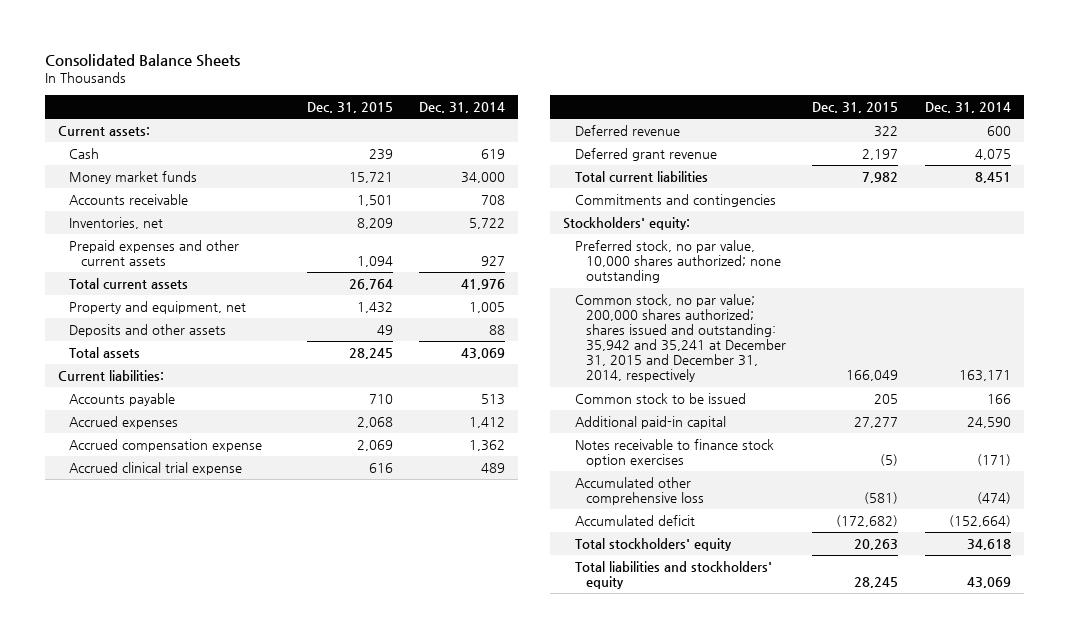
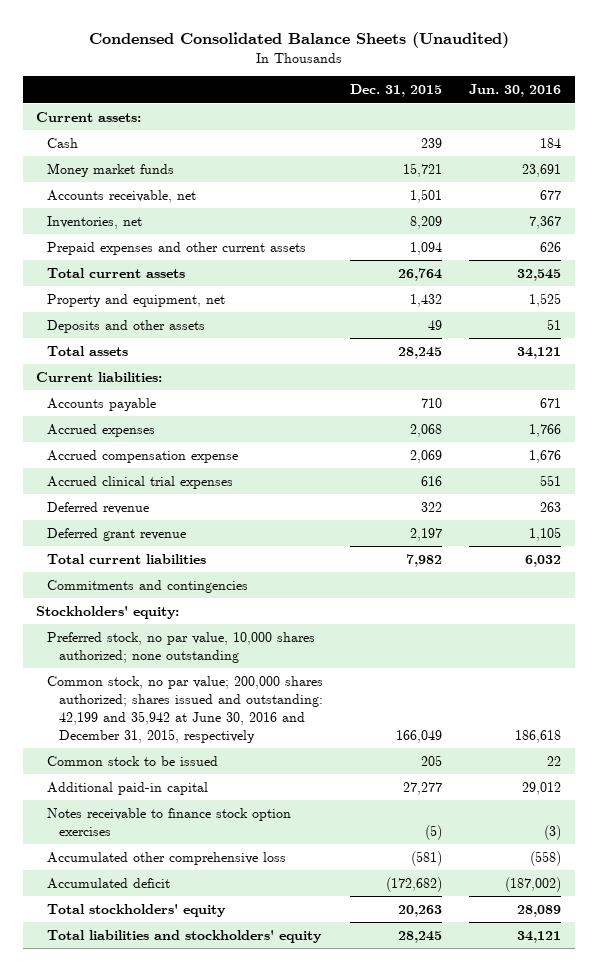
[44,53,240,67] Consolidated Balance Sheets -> [88,31,509,48] Condensed Consolidated Balance Sheets (Unaudited)
[419,101,506,113] Dec. 31, 2014 -> none
none -> [469,84,562,98] Jun. 30, 2016
[69,194,189,206] Accounts receivable -> [47,189,197,203] Accounts receivable, net
[69,462,243,476] Accrued clinical trial expense -> [47,475,234,489] Accrued clinical trial expenses
[574,294,787,383] Common stock, no par value; 200,000 shares authorized; shares issued and outstanding: 35,942 and 35,241 at December 31, 2015 and December 31, 2014, respectively -> [47,675,324,743] Common stock, no par value; 200,000 shares authorized; shares issued and outstanding: 42,199 and 35,942 at June 30, 2016 and December 31, 2015, respectively

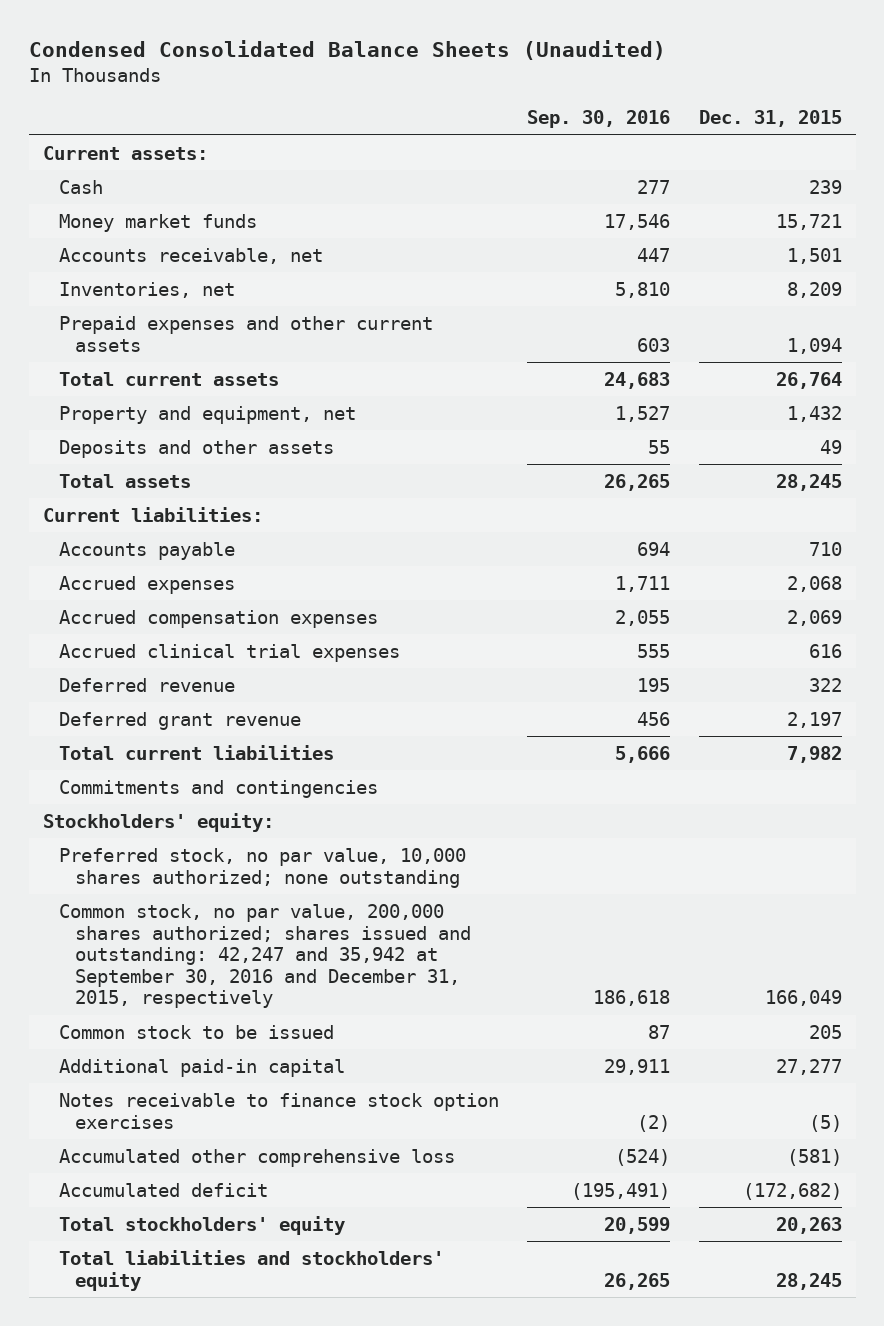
[469,84,562,98] Jun. 30, 2016 -> none
none -> [527,110,671,129] Sep. 30, 2016
[47,449,239,463] Accrued compensation expense -> [58,609,378,628] Accrued compensation expenses
[47,675,324,743] Common stock, no par value; 200,000 shares authorized; shares issued and outstanding: 42,199 and 35,942 at June 30, 2016 and December 31, 2015, respectively -> [58,903,471,1009] Common stock, no par value, 200,000 shares authorized; shares issued and outstanding: 42,247 and 35,942 at September 30, 2016 and December 31, 2015, respectively

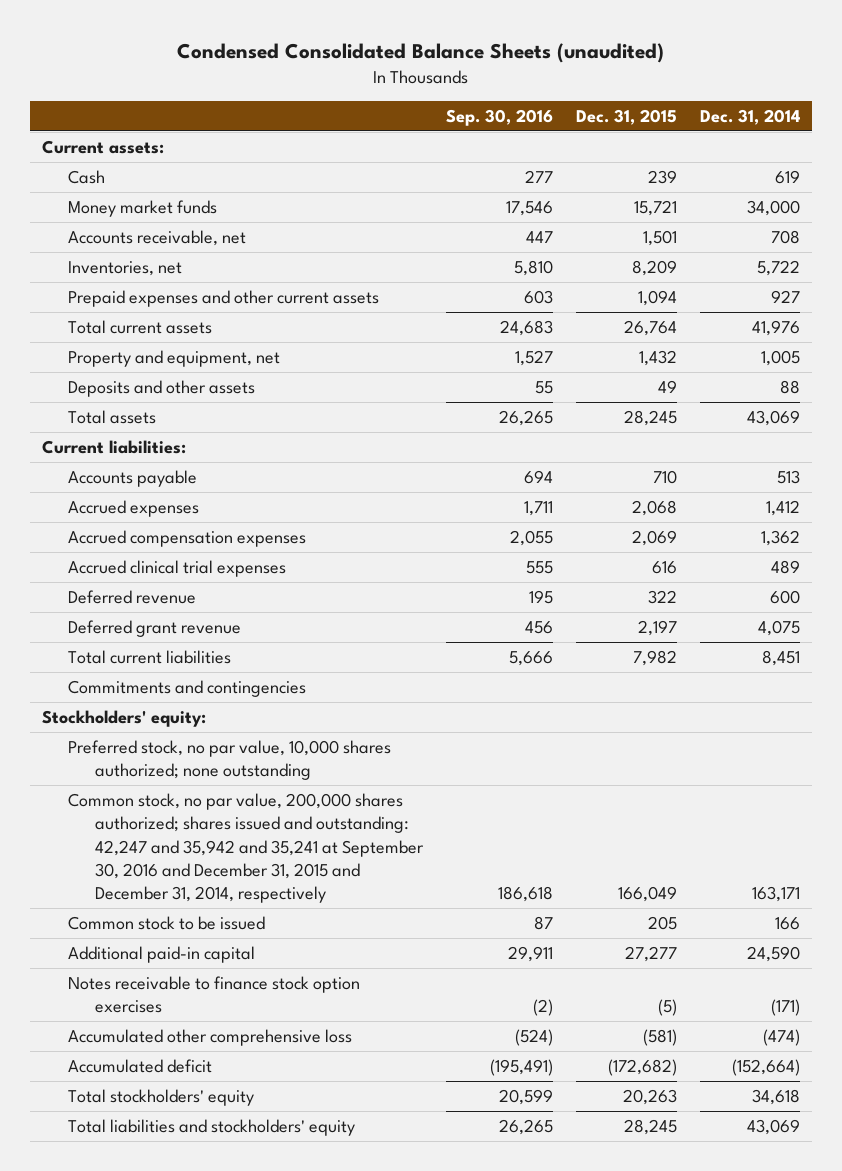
[28,40,666,61] Condensed Consolidated Balance Sheets (Unaudited) -> [177,43,665,64] Condensed Consolidated Balance Sheets (unaudited)
none -> [700,108,801,125] Dec. 31, 2014
[58,903,471,1009] Common stock, no par value, 200,000 shares authorized; shares issued and outstanding: 42,247 and 35,942 at September 30, 2016 and December 31, 2015, respectively -> [68,792,425,904] Common stock, no par value, 200,000 shares authorized; shares issued and outstanding: 42,247 and 35,942 and 35,241 at September 30, 2016 and December 31, 2015 and December 31, 2014, respectively

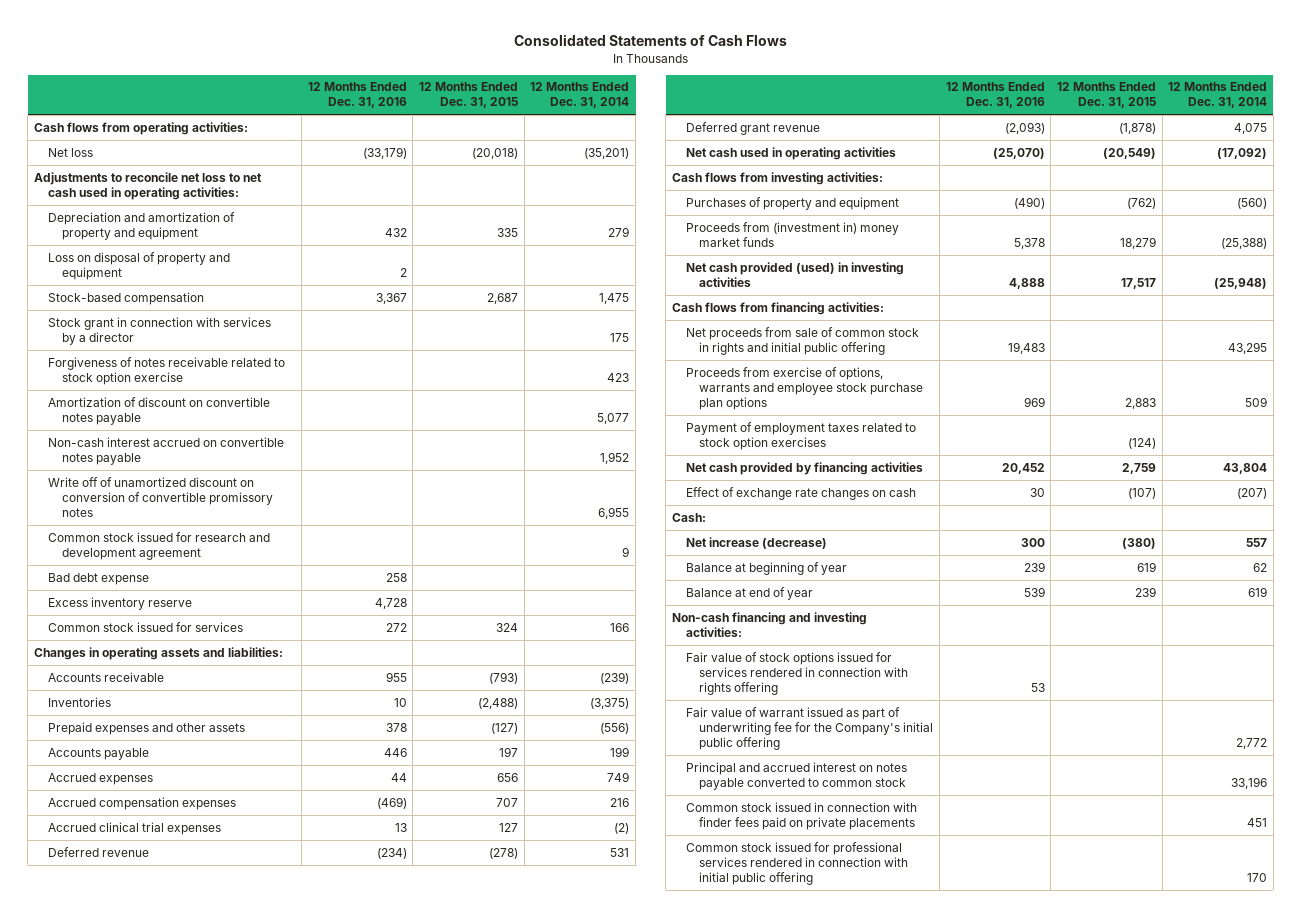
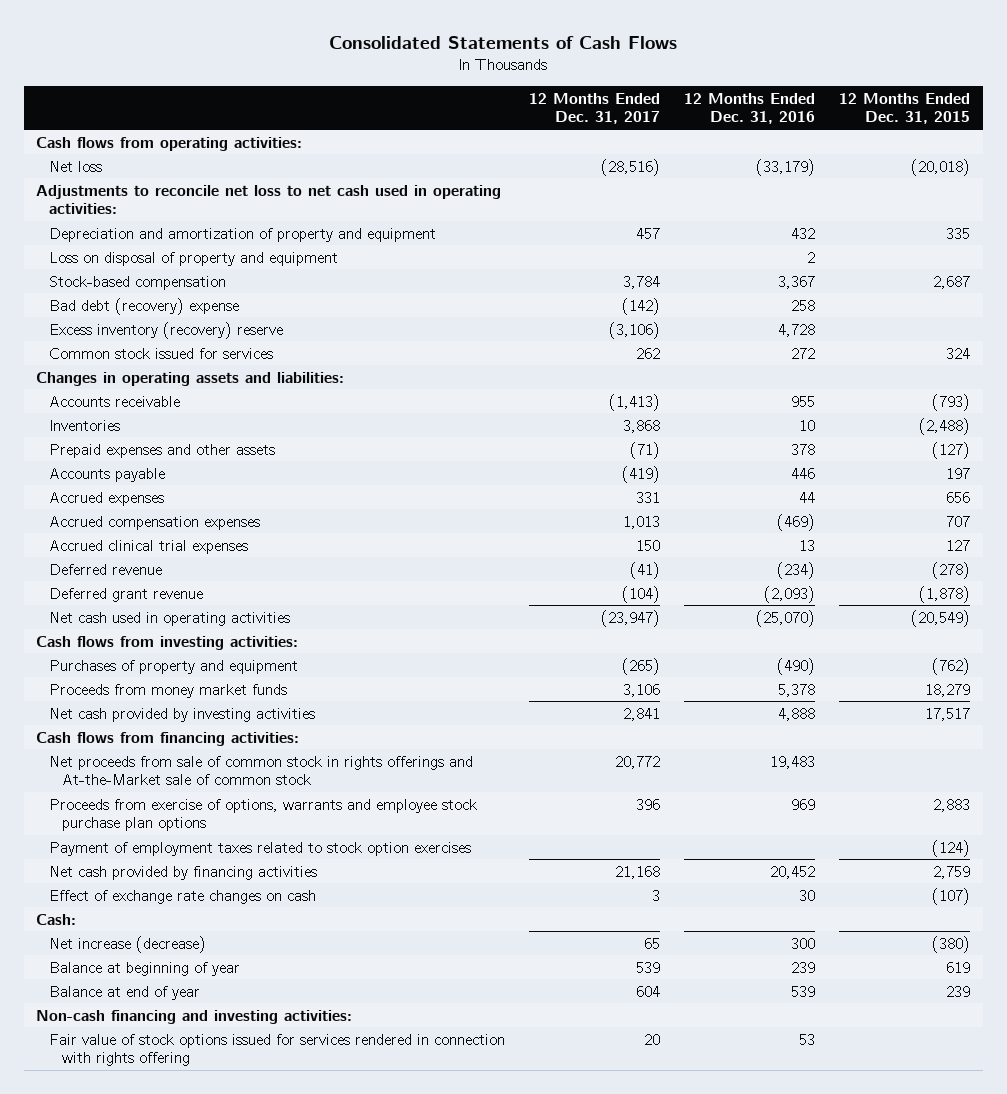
[530,82,630,109] 12 Months Ended Dec. 31, 2014 -> none
none -> [529,93,661,125] 12 Months Ended Dec. 31, 2017
[47,316,271,345] Stock grant in connection with services by a director -> none
[47,356,285,385] Forgiveness of notes receivable related to stock option exercise -> none
[47,396,270,425] Amortization of discount on convertible notes payable -> none
[47,436,284,465] Non-cash interest accrued on convertible notes payable -> none
[47,476,273,517] Write off of unamortized discount on conversion of convertible promissory notes -> none
[47,531,270,560] Common stock issued for research and development agreement -> none
[47,572,149,585] Bad debt expense -> [49,297,240,315] Bad debt (recovery) expense
[47,596,192,610] Excess inventory reserve -> [49,321,284,339] Excess inventory (recovery) reserve
[685,221,899,247] Proceeds from (investment in) money market funds -> [49,683,288,698] Proceeds from money market funds
[685,261,904,287] Net cash provided (used) in investing activities -> [49,707,316,722] Net cash provided by investing activities
[685,326,919,355] Net proceeds from sale of common stock in rights and initial public offering -> [49,755,474,786] Net proceeds from sale of common stock in rights offerings and At-the-Market sale of common stock
[685,706,934,750] Fair value of warrant issued as part of underwriting fee for the Company's initial public offering -> none
[685,761,907,790] Principal and accrued interest on notes payable converted to common stock -> none
[685,801,917,830] Common stock issued in connection with finder fees paid on private placements -> none
[685,841,909,885] Common stock issued for professional services rendered in connection with initial public offering -> none

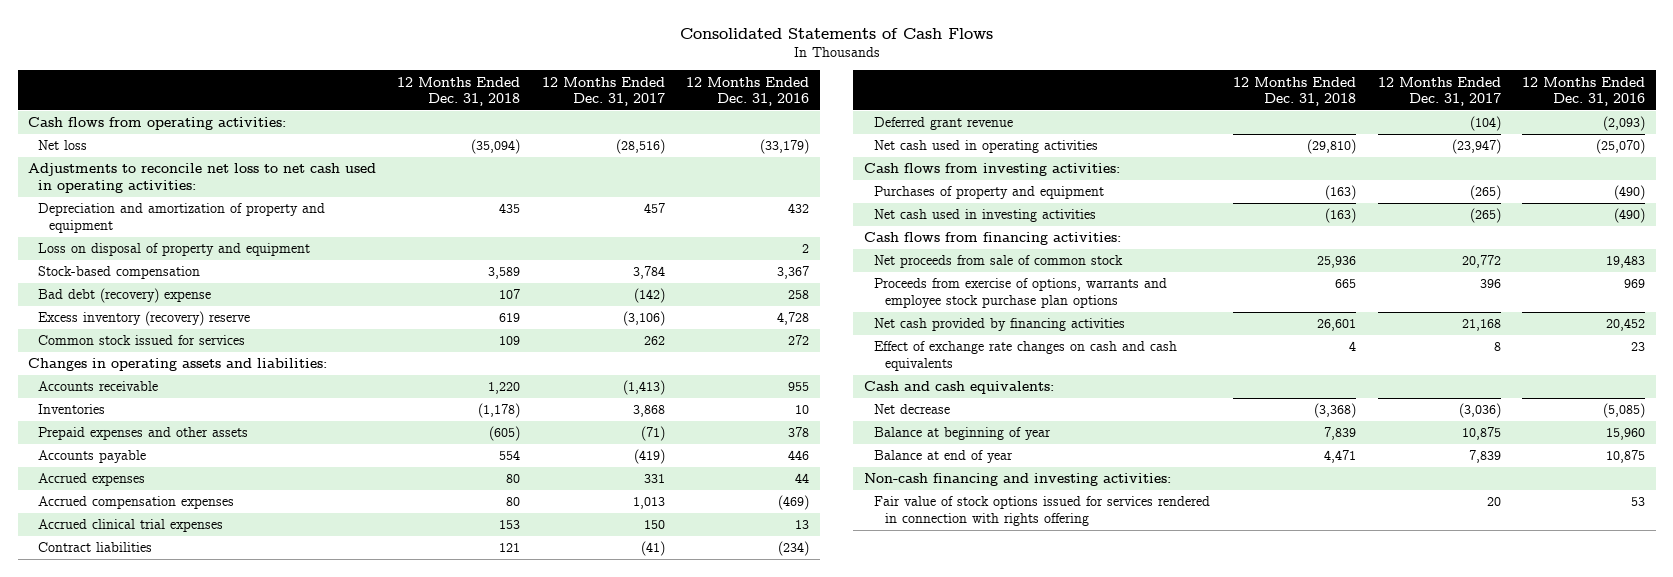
[839,93,971,125] 12 Months Ended Dec. 31, 2015 -> none
none -> [397,76,521,106] 12 Months Ended Dec. 31, 2018
[49,563,163,575] Deferred revenue -> [38,542,153,553] Contract liabilities
[49,683,288,698] Proceeds from money market funds -> none
[49,707,316,722] Net cash provided by investing activities -> [874,209,1097,223] Net cash used in investing activities
[623,707,661,721] 2,841 -> [1469,208,1501,224] (265)
[778,707,816,721] 4,888 -> [1613,208,1645,224] (490)
[49,755,474,786] Net proceeds from sale of common stock in rights offerings and At-the-Market sale of common stock -> [874,255,1124,269] Net proceeds from sale of common stock
[49,841,472,856] Payment of employment taxes related to stock option exercises -> none
[49,889,317,904] Effect of exchange rate changes on cash -> [874,341,1178,371] Effect of exchange rate changes on cash and cash equivalents
[652,889,661,901] 3 -> [1493,342,1501,352] 8
[799,889,816,901] 30 -> [1630,342,1645,352] 23
[36,913,77,925] Cash: -> [864,381,1055,395] Cash and cash equivalents:
[49,935,207,953] Net increase (decrease) -> [874,404,951,415] Net decrease
[644,937,661,949] 65 -> [1458,403,1501,419] (3,036)
[791,937,816,949] 300 -> [1602,403,1645,419] (5,085)
[636,961,661,973] 539 -> [1461,427,1501,441] 10,875
[791,961,816,973] 239 -> [1605,428,1645,441] 15,960
[636,985,661,997] 604 -> [1468,450,1501,464] 7,839
[791,985,816,997] 539 -> [1605,450,1645,464] 10,875

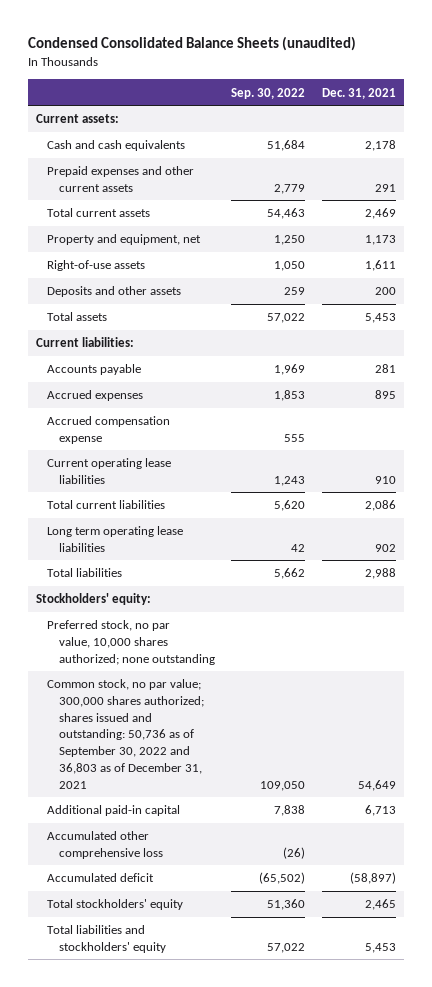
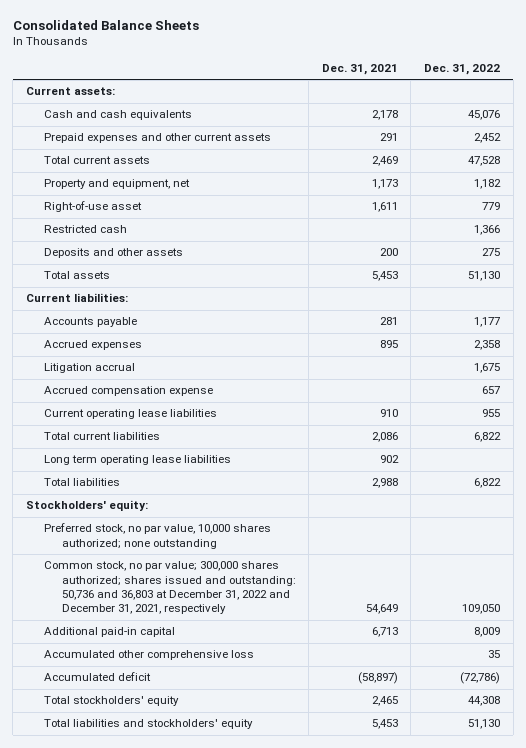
[27,36,356,52] Condensed Consolidated Balance Sheets (unaudited) -> [12,20,199,31] Consolidated Balance Sheets
[231,87,306,99] Sep. 30, 2022 -> none
none -> [424,64,501,76] Dec. 31, 2022
[47,260,146,272] Right-of-use assets -> [43,201,142,213] Right-of-use asset
none -> [43,225,127,234] Restricted cash
none -> [43,363,135,374] Litigation accrual
[47,679,204,789] Common stock, no par value; 300,000 shares authorized; shares issued and outstanding: 50,736 as of September 30, 2022 and 36,803 as of December 31, 2021 -> [43,561,296,615] Common stock, no par value; 300,000 shares authorized; shares issued and outstanding: 50,736 and 36,803 at December 31, 2022 and December 31, 2021, respectively

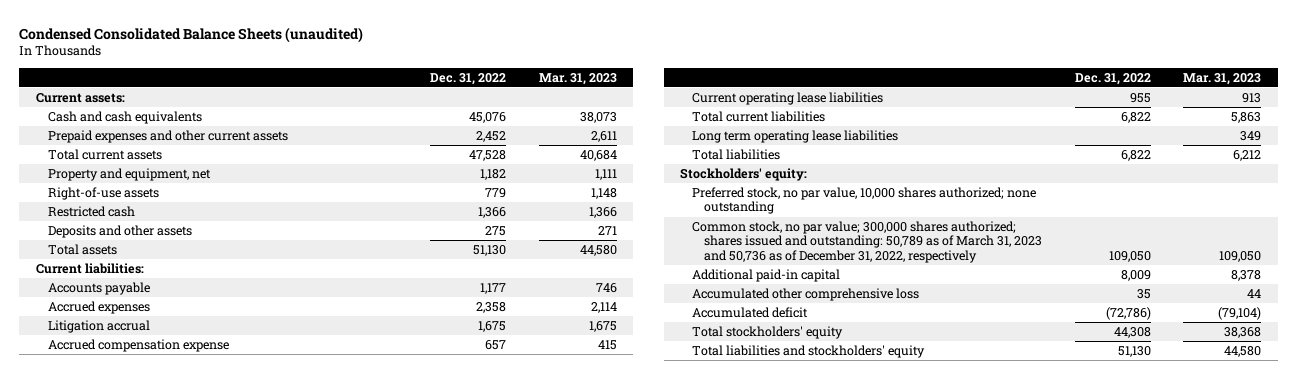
[12,20,199,31] Consolidated Balance Sheets -> [19,26,364,43] Condensed Consolidated Balance Sheets (unaudited)
[321,64,398,76] Dec. 31, 2021 -> none
none -> [538,72,617,85] Mar. 31, 2023
[43,201,142,213] Right-of-use asset -> [47,187,159,201] Right-of-use assets
[43,561,296,615] Common stock, no par value; 300,000 shares authorized; shares issued and outstanding: 50,736 and 36,803 at December 31, 2022 and December 31, 2021, respectively -> [692,221,1043,263] Common stock, no par value; 300,000 shares authorized; shares issued and outstanding: 50,789 as of March 31, 2023 and 50,736 as of December 31, 2022, respectively

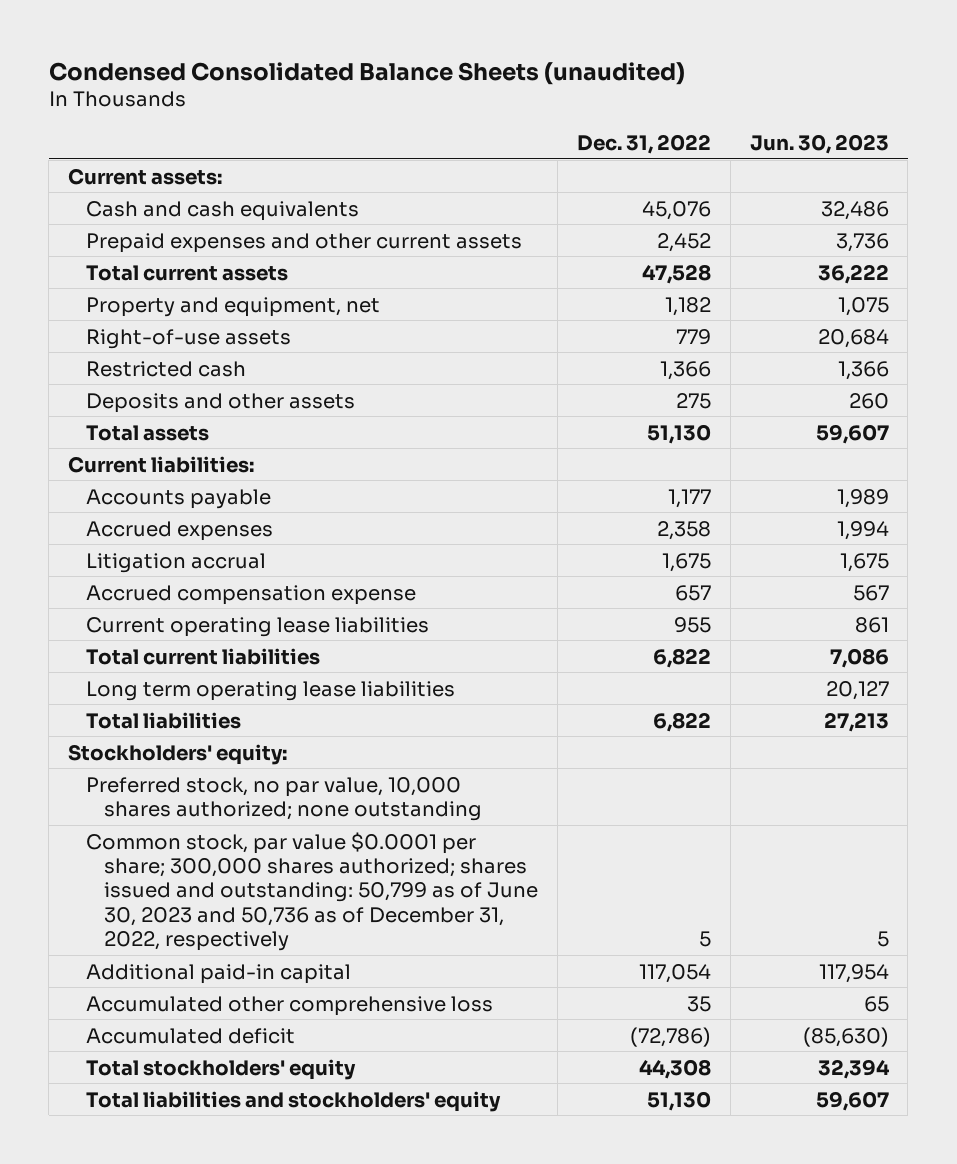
[538,72,617,85] Mar. 31, 2023 -> none
none -> [749,133,889,154] Jun. 30, 2023
[692,221,1043,263] Common stock, no par value; 300,000 shares authorized; shares issued and outstanding: 50,789 as of March 31, 2023 and 50,736 as of December 31, 2022, respectively -> [86,831,539,952] Common stock, par value $0.0001 per share; 300,000 shares authorized; shares issued and outstanding: 50,799 as of June 30, 2023 and 50,736 as of December 31, 2022, respectively
[1108,250,1151,262] 109,050 -> [699,931,712,948] 5
[1120,270,1151,282] 8,009 -> [639,963,712,983] 117,054

